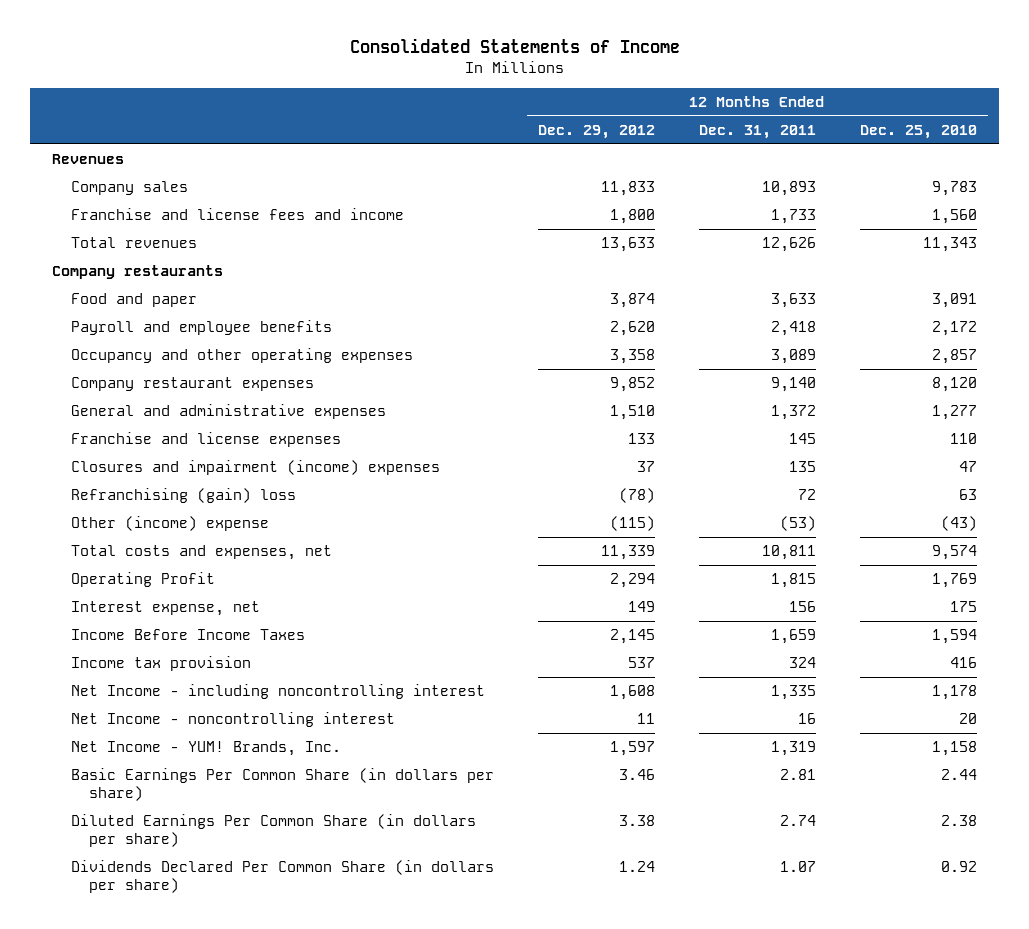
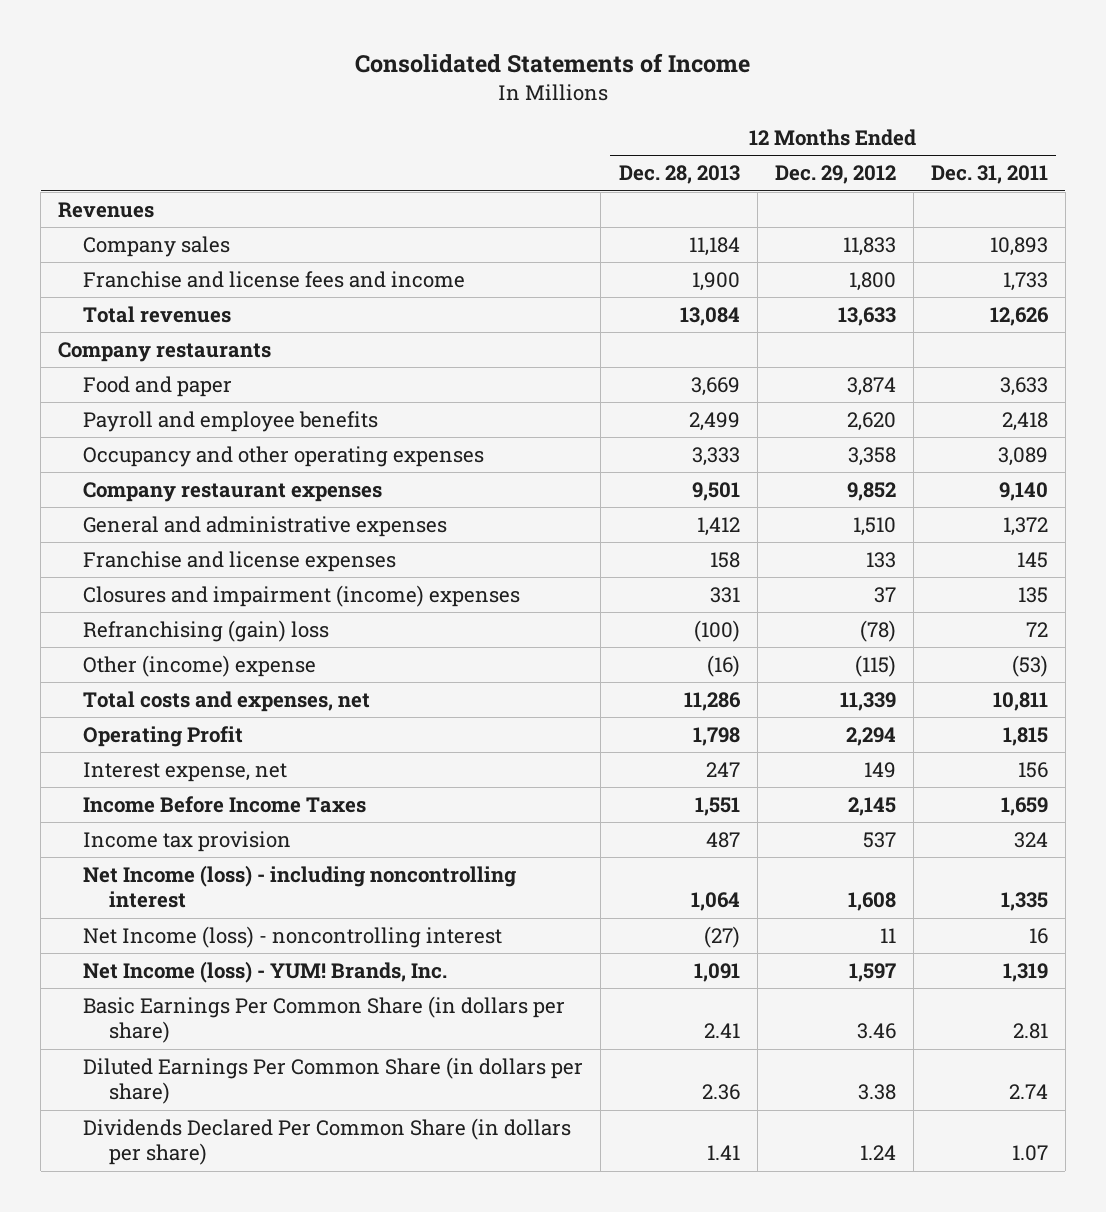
[859,125,977,140] Dec. 25, 2010 -> none
none -> [618,165,740,185] Dec. 28, 2013
[70,684,485,700] Net Income - including noncontrolling interest -> [83,864,517,909] Net Income (loss) - including noncontrolling interest
[70,712,395,728] Net Income - noncontrolling interest -> [83,925,503,948] Net Income (loss) - noncontrolling interest
[70,741,341,757] Net Income - YUM! Brands, Inc. -> [83,960,448,983] Net Income (loss) - YUM! Brands, Inc.

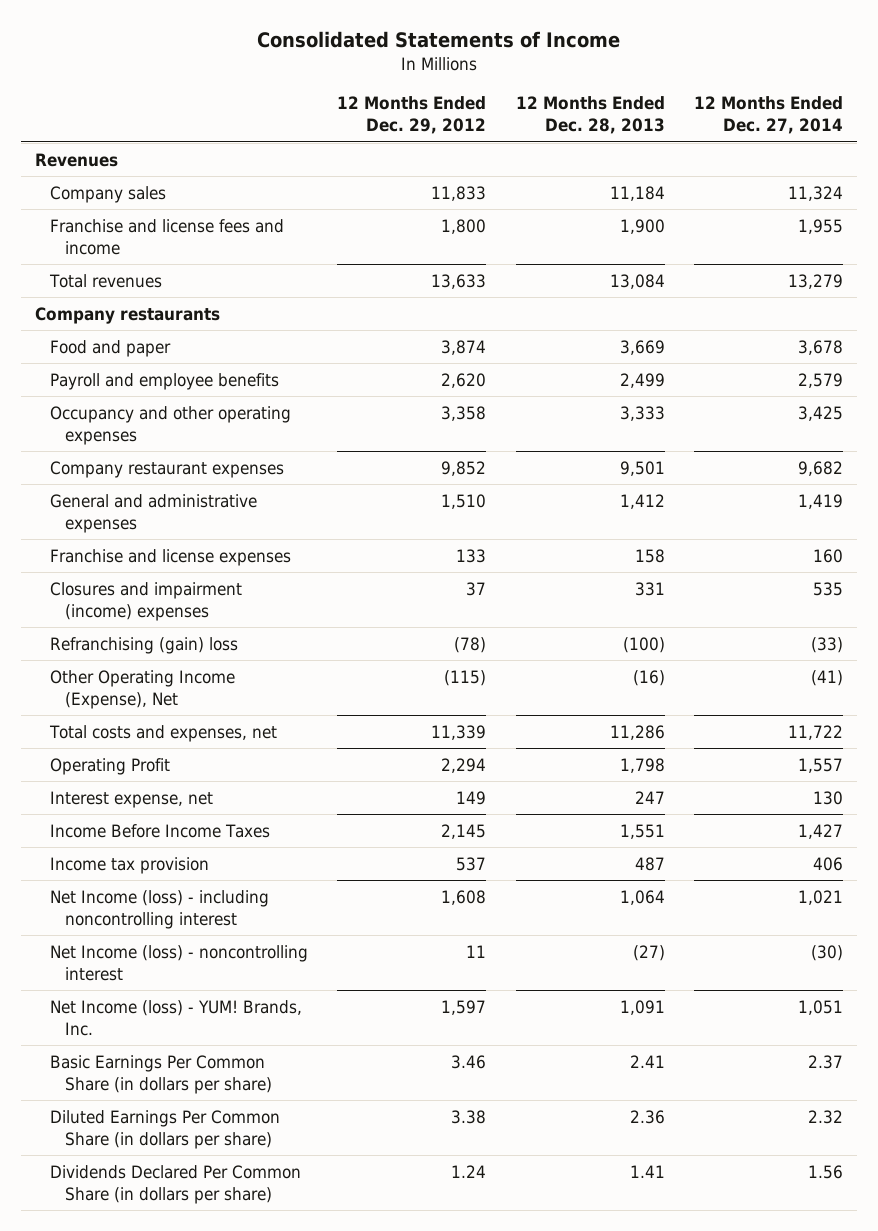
[930,165,1048,185] Dec. 31, 2011 -> none
none -> [693,96,843,135] 12 Months Ended Dec. 27, 2014
[83,654,317,677] Other (income) expense -> [50,669,236,709] Other Operating Income (Expense), Net

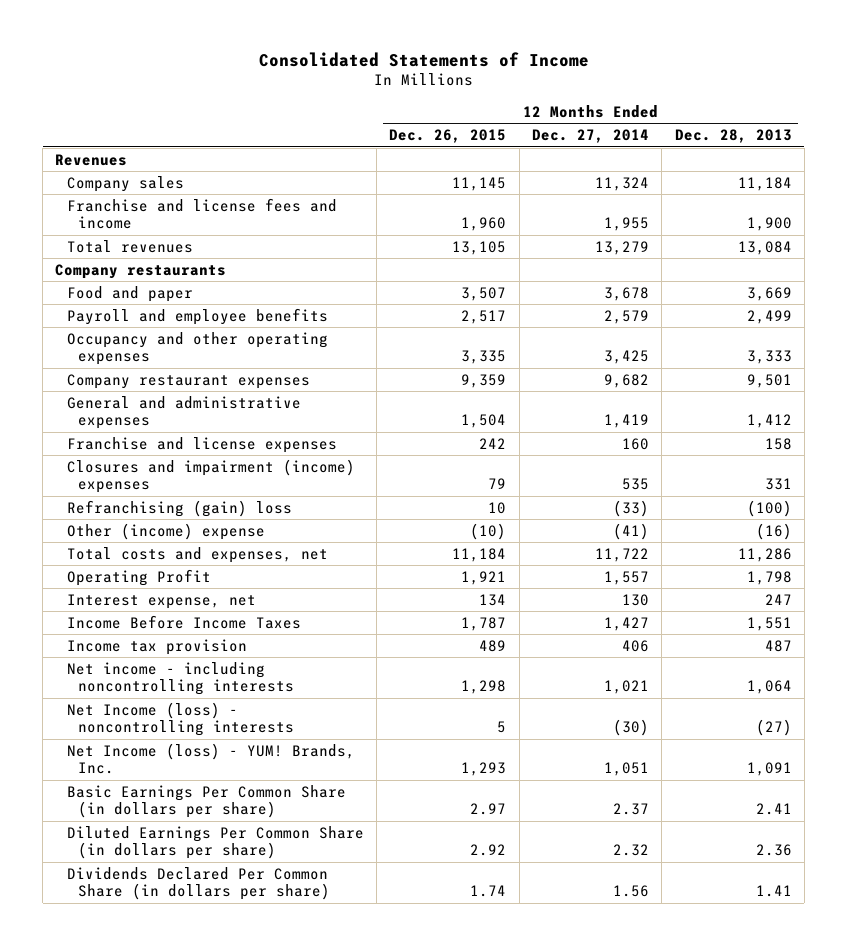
[337,96,487,135] 12 Months Ended Dec. 29, 2012 -> none
none -> [389,129,507,144] Dec. 26, 2015
[50,669,236,709] Other Operating Income (Expense), Net -> [66,522,265,540] Other (income) expense
[50,889,270,929] Net Income (loss) - including noncontrolling interest -> [66,661,295,696] Net income - including noncontrolling interests
[50,944,309,981] Net Income (loss) - noncontrolling interest -> [66,701,295,737] Net Income (loss) - noncontrolling interests

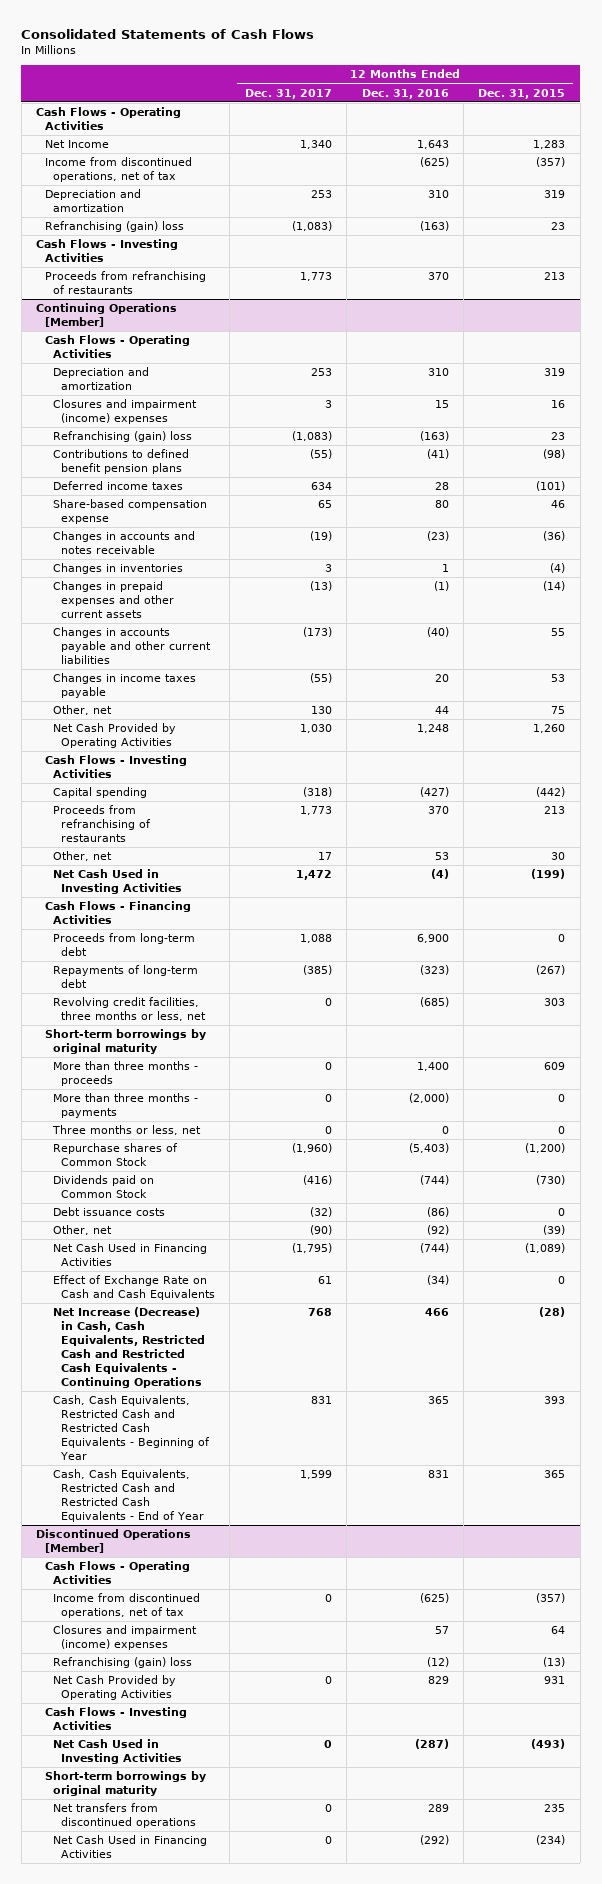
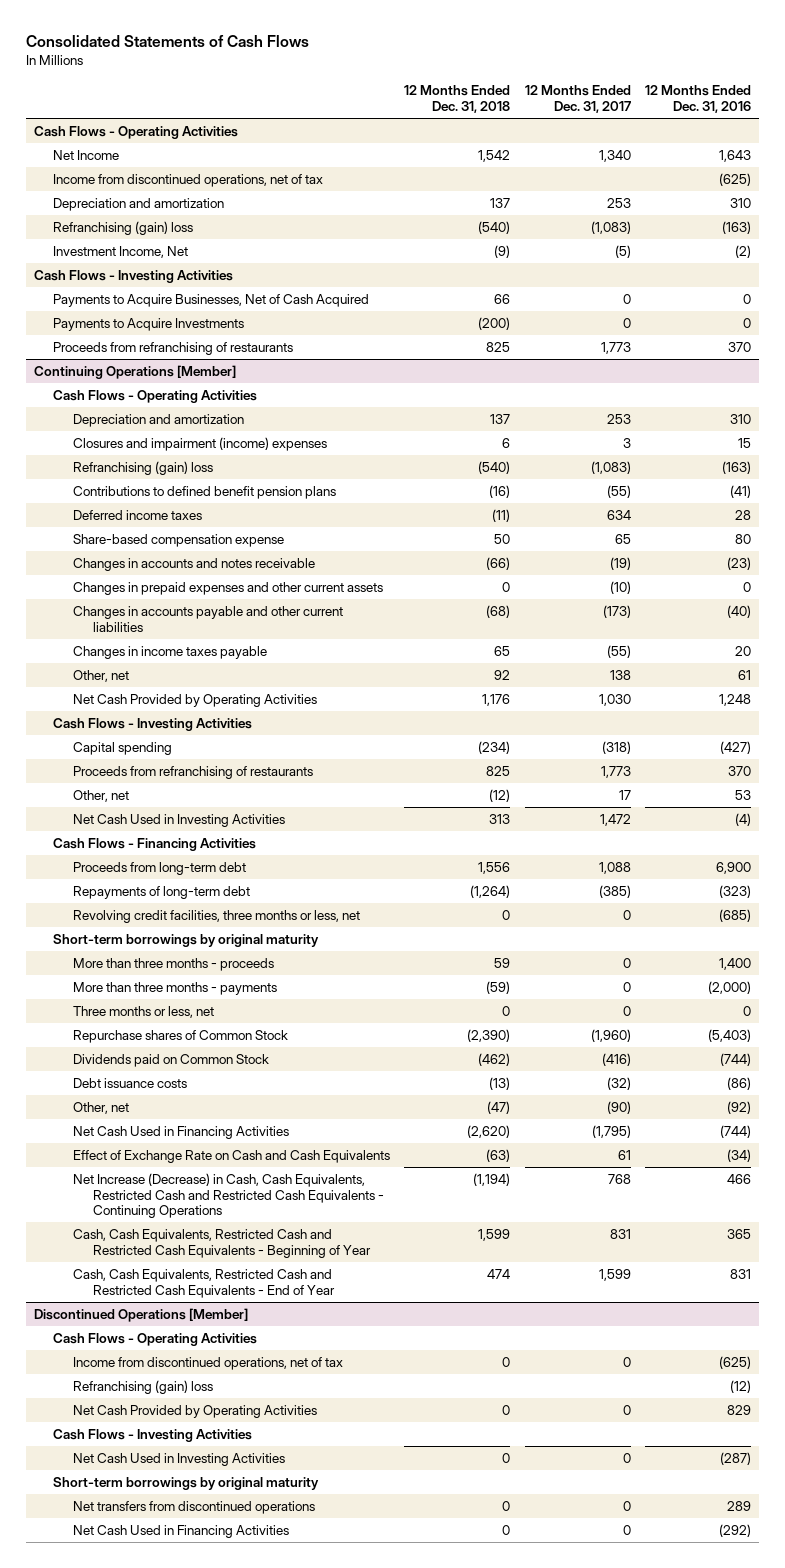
[478,88,566,99] Dec. 31, 2015 -> none
none -> [404,85,511,114] 12 Months Ended Dec. 31, 2018
none -> [53,245,189,258] Investment Income, Net
none -> [53,293,370,307] Payments to Acquire Businesses, Net of Cash Acquired
none -> [53,317,245,331] Payments to Acquire Investments
[52,563,183,575] Changes in inventories -> none
[309,581,332,592] (13) -> [609,580,631,594] (10)
[433,581,449,592] (1) -> [743,581,752,592] 0
[310,706,332,715] 130 -> [609,669,631,680] 138
[434,706,449,715] 44 -> [738,669,752,680] 61
[52,1625,197,1651] Closures and impairment (income) expenses -> none

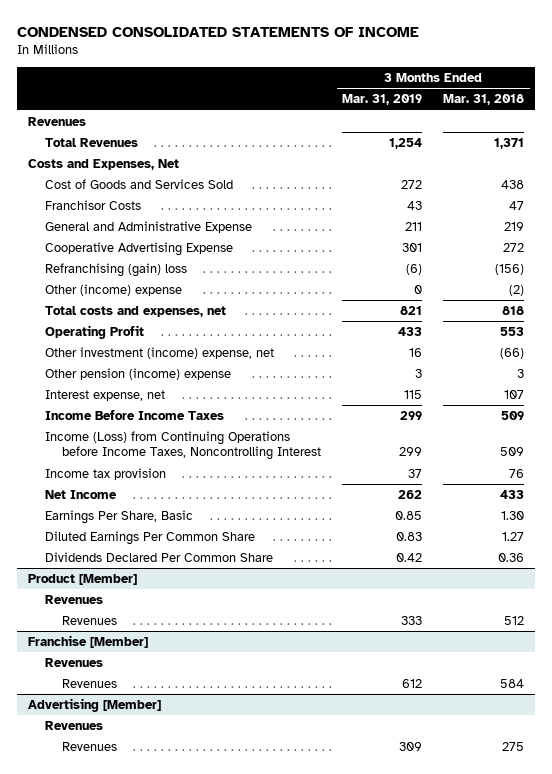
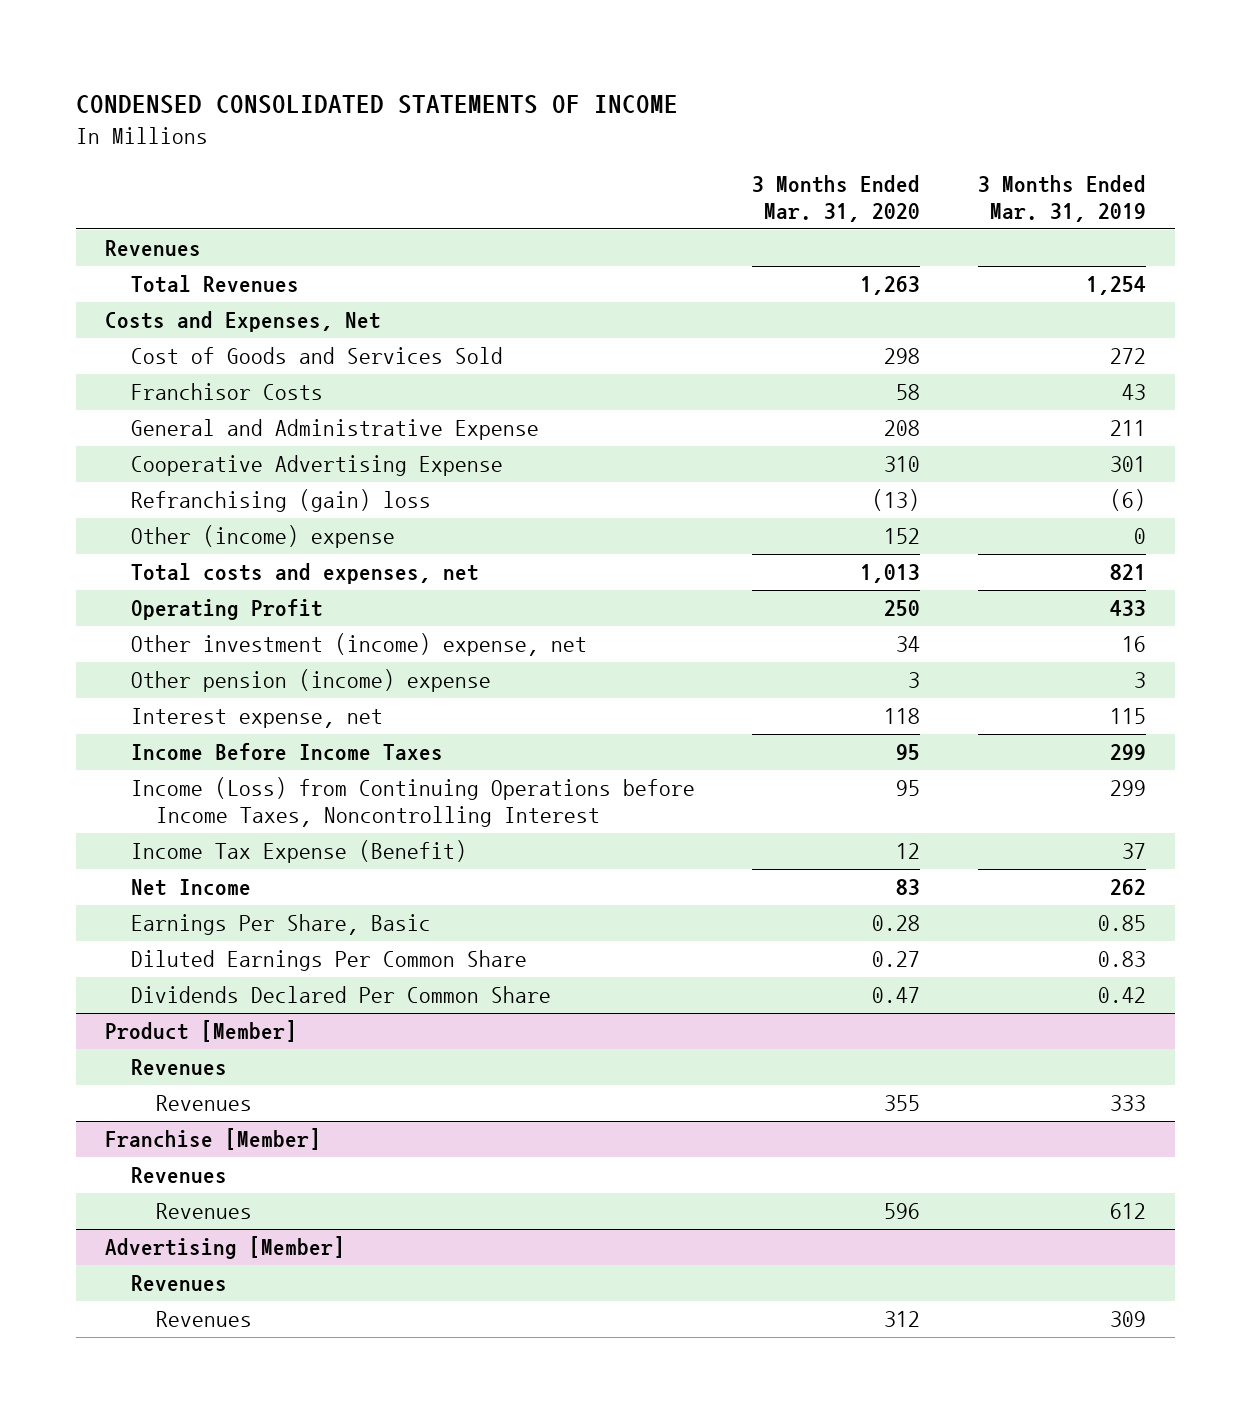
[443,94,525,106] Mar. 31, 2018 -> none
none -> [752,174,921,223] 3 Months Ended Mar. 31, 2020
[44,467,166,480] Income tax provision -> [130,840,467,864] Income Tax Expense (Benefit)

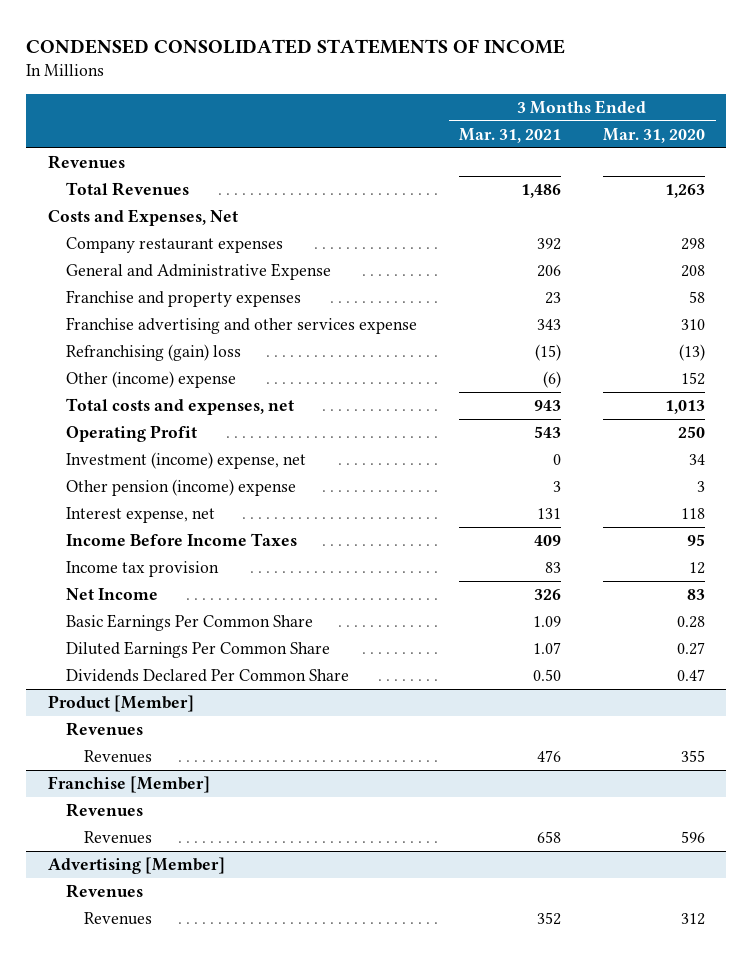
[978,174,1147,223] 3 Months Ended Mar. 31, 2019 -> none
none -> [459,127,562,143] Mar. 31, 2021
[130,383,323,401] Franchisor Costs -> none
[130,347,503,365] Cost of Goods and Services Sold -> [65,237,283,254] Company restaurant expenses
none -> [65,290,301,308] Franchise and property expenses
[130,455,503,477] Cooperative Advertising Expense -> [65,317,417,335] Franchise advertising and other services expense
[130,633,587,657] Other investment (income) expense, net -> [65,452,306,470] Investment (income) expense, net
[130,777,695,828] Income (Loss) from Continuing Operations before Income Taxes, Noncontrolling Interest -> none
[130,840,467,864] Income Tax Expense (Benefit) -> [65,561,219,578] Income tax provision
[130,914,431,936] Earnings Per Share, Basic -> [65,614,313,632] Basic Earnings Per Common Share

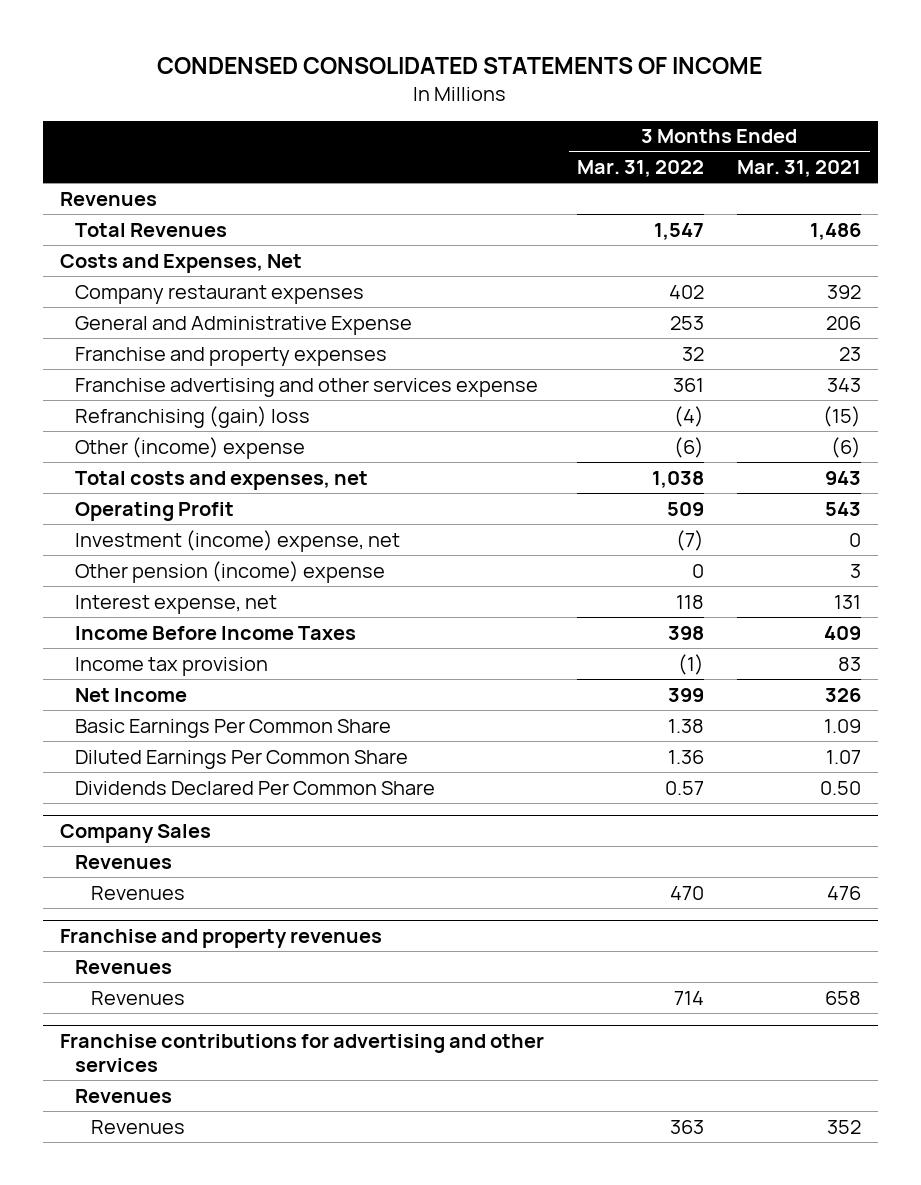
[603,127,706,143] Mar. 31, 2020 -> none
none -> [576,159,704,177] Mar. 31, 2022
[47,695,194,713] Product [Member] -> [59,823,211,843] Company Sales
[47,776,210,794] Franchise [Member] -> [59,928,382,948] Franchise and property revenues
[47,857,225,875] Advertising [Member] -> [59,1033,544,1073] Franchise contributions for advertising and other services

